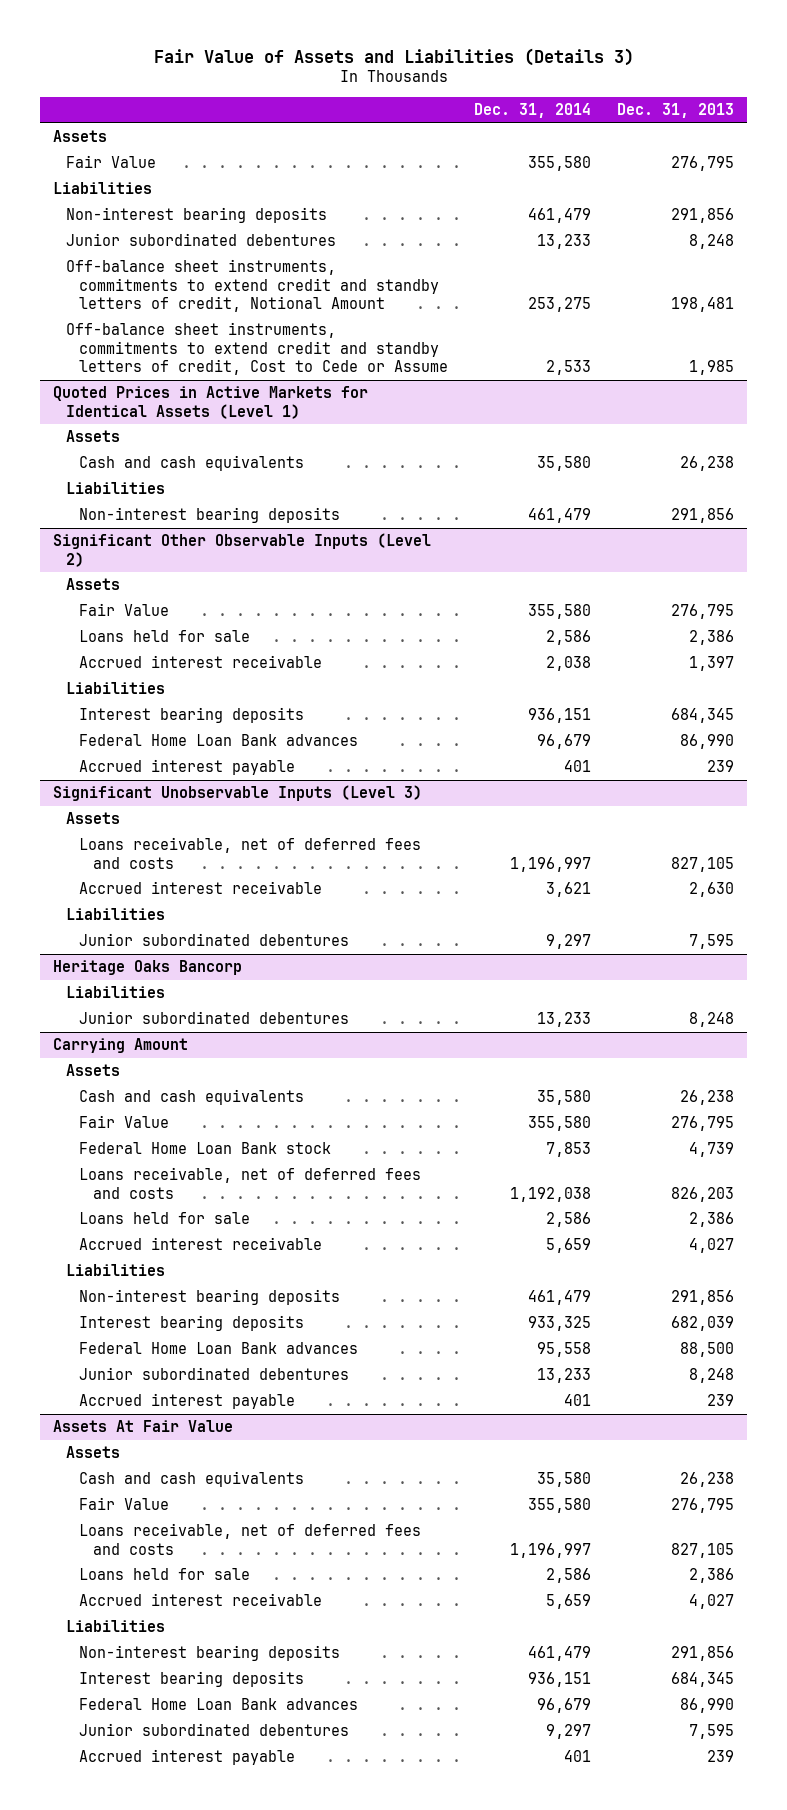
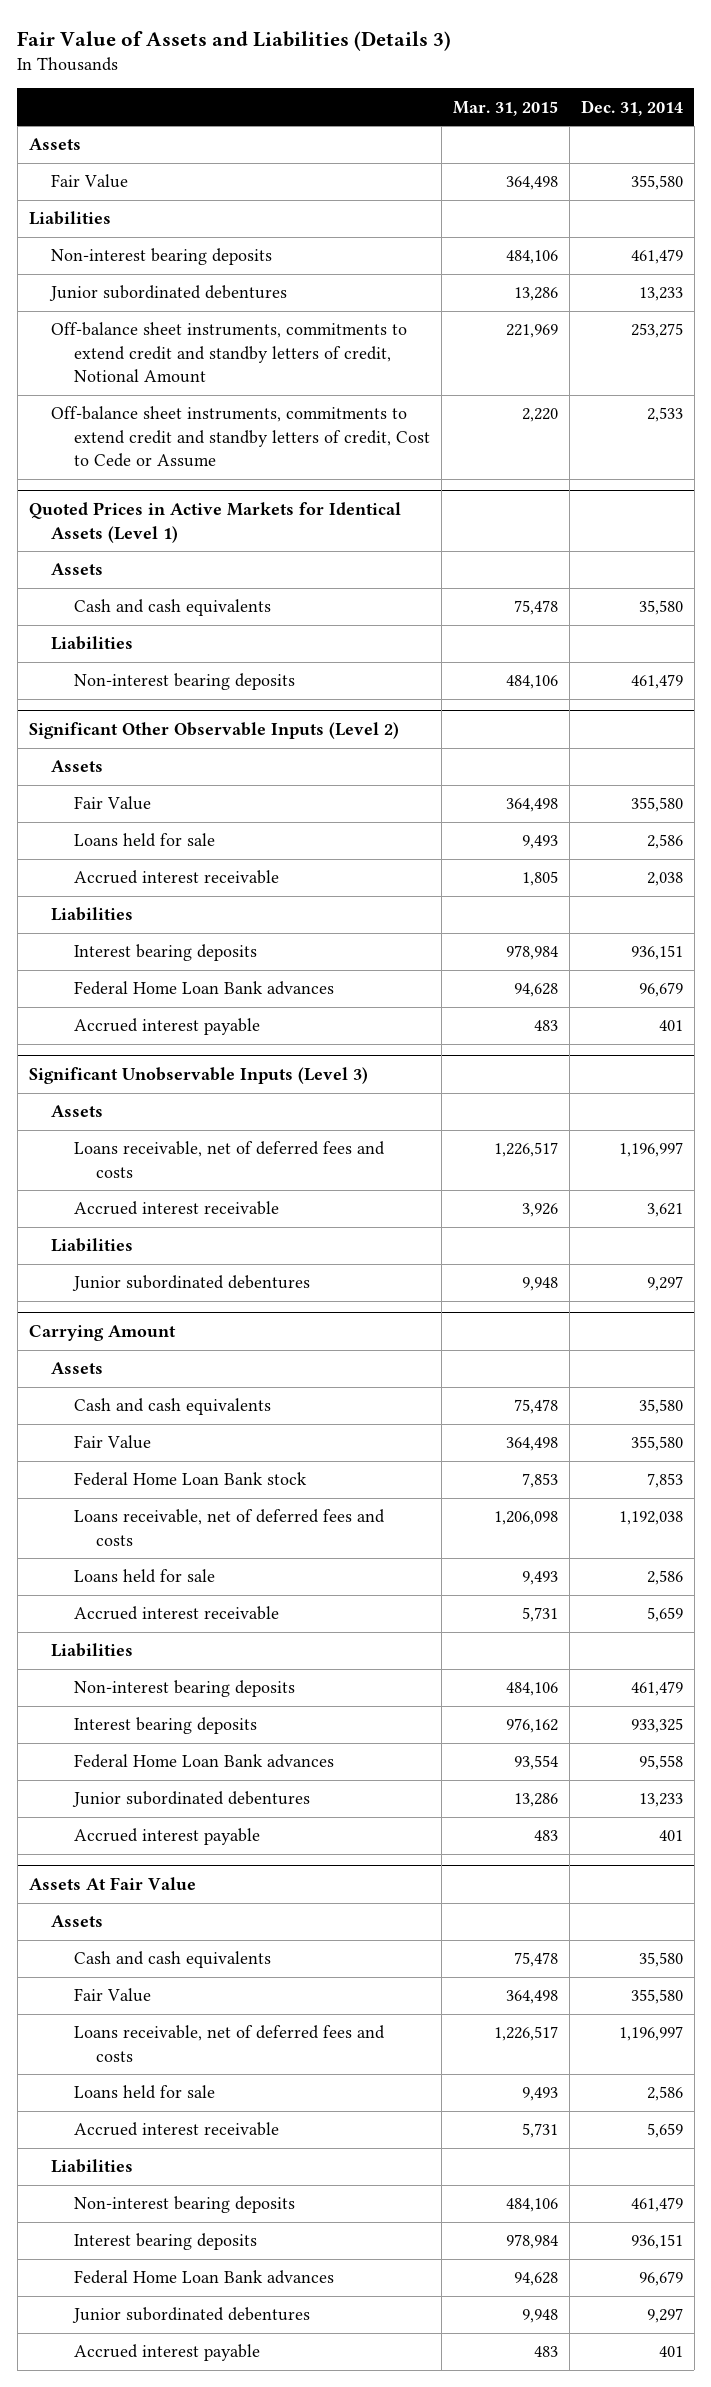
[617,102,735,118] Dec. 31, 2013 -> none
none -> [452,100,558,116] Mar. 31, 2015
[52,960,242,976] Heritage Oaks Bancorp -> none
[66,986,166,999] Liabilities -> none
[79,1011,350,1025] Junior subordinated debentures -> none

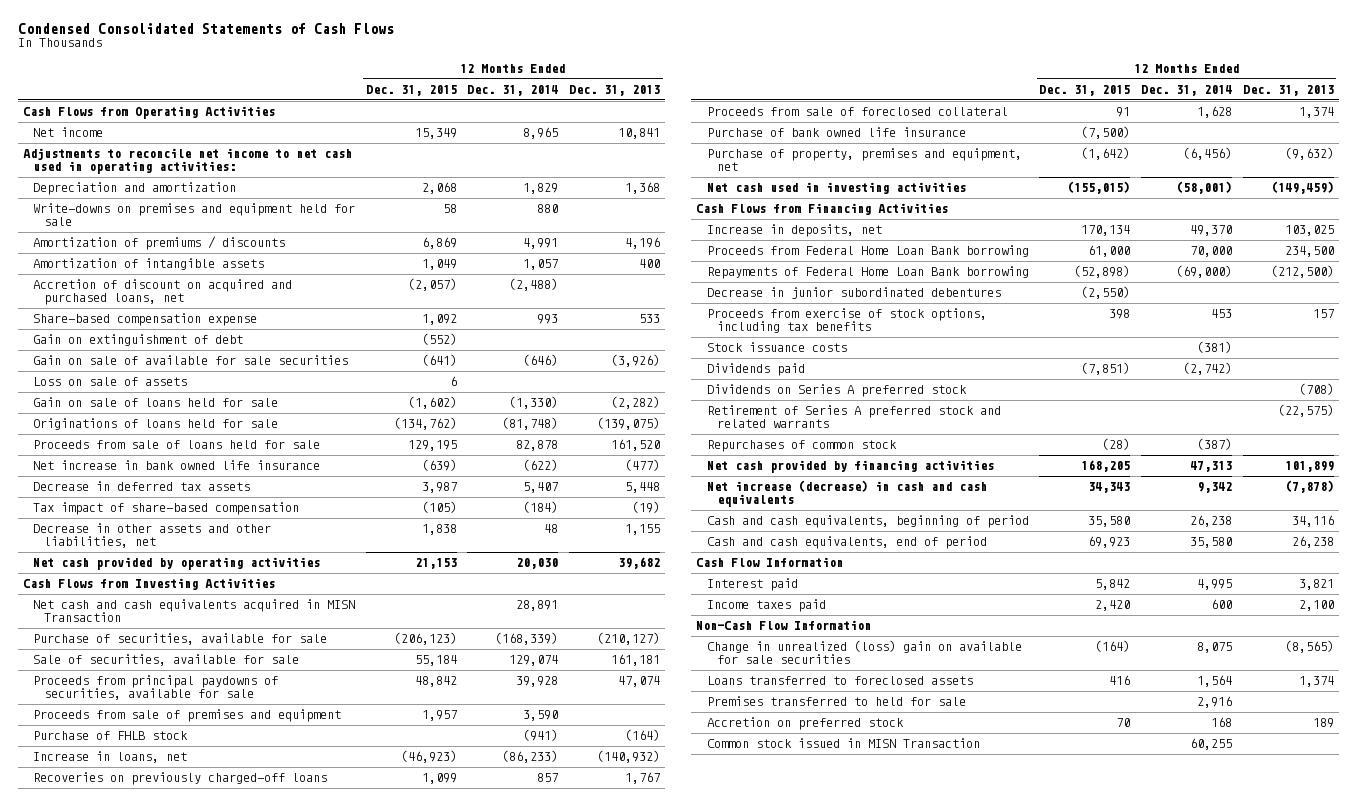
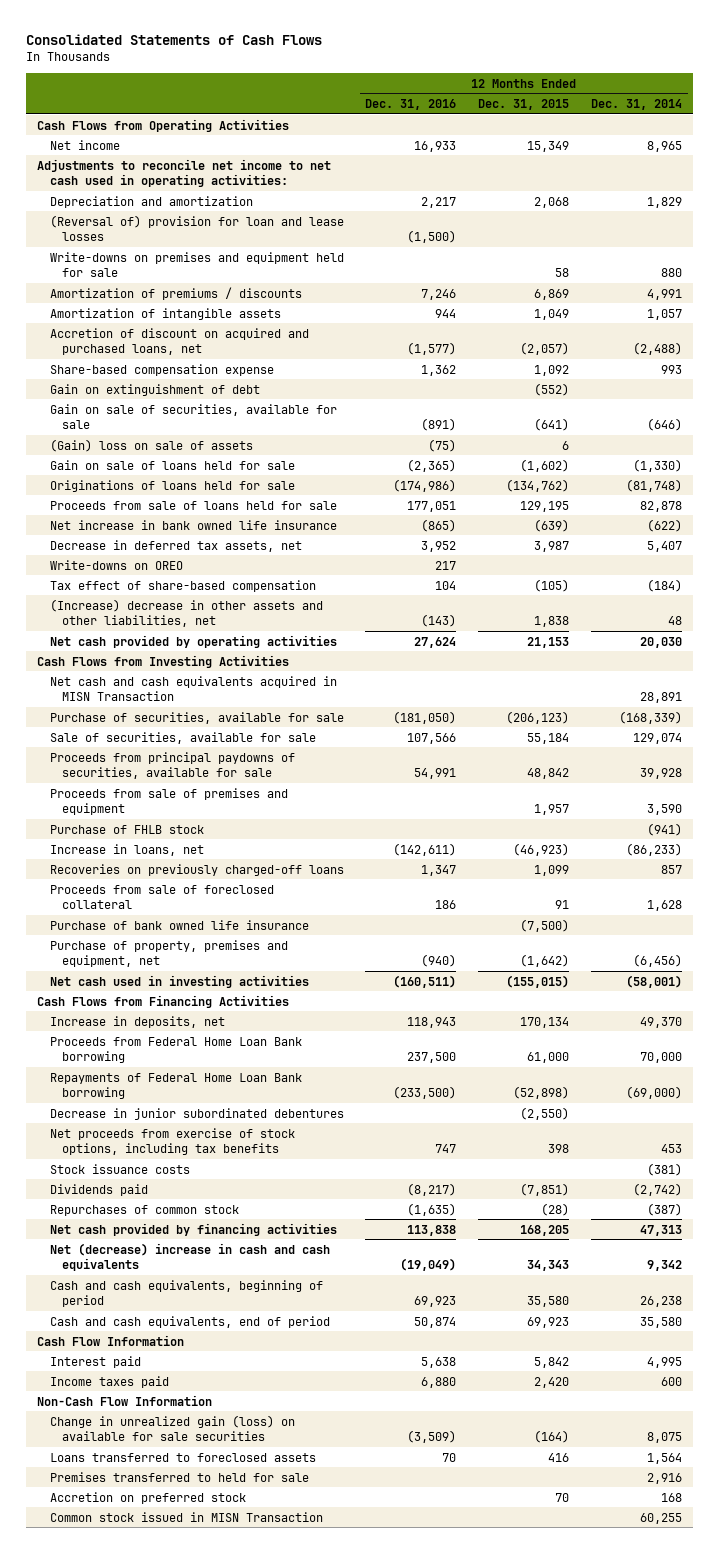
[17,22,394,34] Condensed Consolidated Statements of Cash Flows -> [25,33,322,45] Consolidated Statements of Cash Flows
[569,84,661,96] Dec. 31, 2013 -> none
none -> [365,99,457,111] Dec. 31, 2016
none -> [49,214,344,242] (Reversal of) provision for loan and lease losses
[33,355,349,366] Gain on sale of available for sale securities -> [49,403,337,430] Gain on sale of securities, available for sale
[33,377,188,387] Loss on sale of assets -> [49,438,253,452] (Gain) loss on sale of assets
[33,481,251,492] Decrease in deferred tax assets -> [49,539,302,552] Decrease in deferred tax assets, net
none -> [49,559,183,570] Write-downs on OREO
[33,502,300,516] Tax impact of share-based compensation -> [49,579,316,592] Tax effect of share-based compensation
[33,523,272,549] Decrease in other assets and other liabilities, net -> [49,598,323,628] (Increase) decrease in other assets and other liabilities, net
[706,308,987,334] Proceeds from exercise of stock options, including tax benefits -> [49,1127,295,1156] Net proceeds from exercise of stock options, including tax benefits
[706,384,967,398] Dividends on Series A preferred stock -> none
[706,405,1001,429] Retirement of Series A preferred stock and related warrants -> none
[706,480,987,508] Net increase (decrease) in cash and cash equivalents -> [49,1242,330,1272] Net (decrease) increase in cash and cash equivalents
[706,640,1022,665] Change in unrealized (loss) gain on available for sale securities -> [49,1414,295,1442] Change in unrealized gain (loss) on available for sale securities

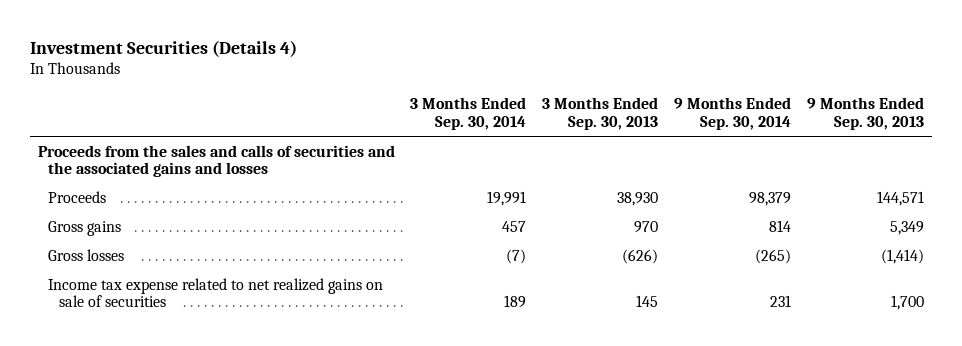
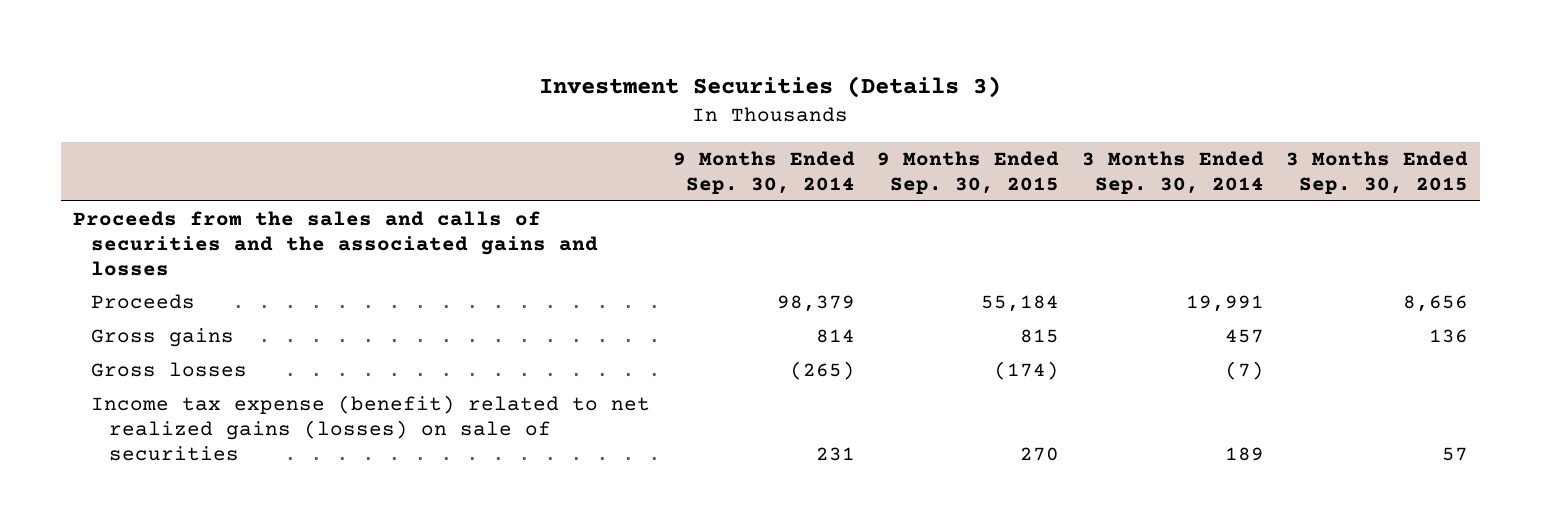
[29,39,297,57] Investment Securities (Details 4) -> [539,76,1002,99] Investment Securities (Details 3)
[542,97,659,131] 3 Months Ended Sep. 30, 2013 -> none
[806,97,924,131] 9 Months Ended Sep. 30, 2013 -> none
none -> [877,151,1060,194] 9 Months Ended Sep. 30, 2015
none -> [1286,151,1469,194] 3 Months Ended Sep. 30, 2015
[48,277,384,308] Income tax expense related to net realized gains on sale of securities -> [90,394,650,461] Income tax expense (benefit) related to net realized gains (losses) on sale of securities

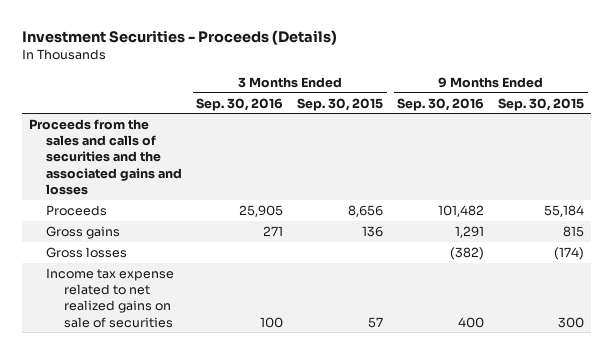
[539,76,1002,99] Investment Securities (Details 3) -> [22,29,338,45] Investment Securities - Proceeds (Details)
[672,151,855,194] 9 Months Ended Sep. 30, 2014 -> none
[1081,151,1264,194] 3 Months Ended Sep. 30, 2014 -> none
none -> [196,97,284,111] Sep. 30, 2016
none -> [397,97,485,111] Sep. 30, 2016
[90,394,650,461] Income tax expense (benefit) related to net realized gains (losses) on sale of securities -> [46,268,175,328] Income tax expense related to net realized gains on sale of securities
[1020,446,1060,461] 270 -> [558,316,585,328] 300

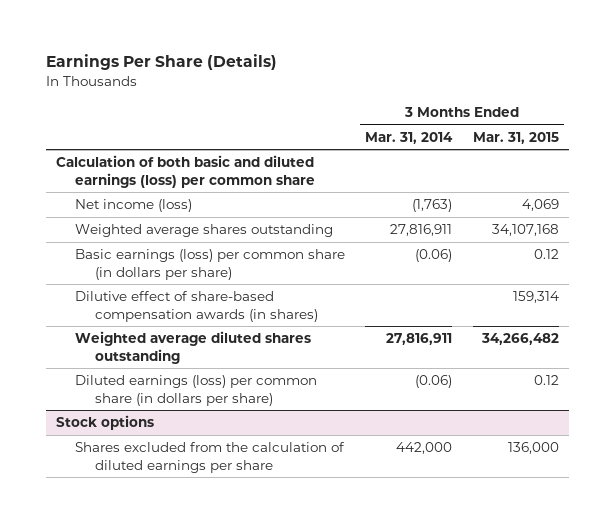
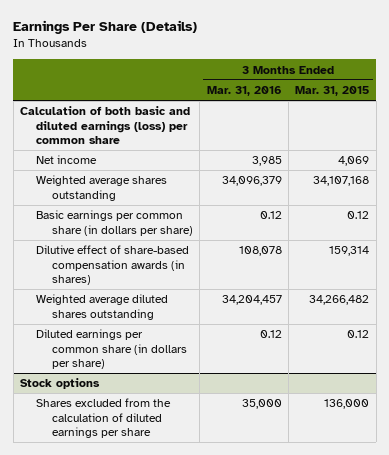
[365,131,454,144] Mar. 31, 2014 -> none
none -> [206,86,282,97] Mar. 31, 2016
[75,199,193,213] Net income (loss) -> [35,155,97,165] Net income
[75,249,346,280] Basic earnings (loss) per common share (in dollars per share) -> [35,210,194,236] Basic earnings per common share (in dollars per share)
[75,375,318,406] Diluted earnings (loss) per common share (in dollars per share) -> [35,329,188,369] Diluted earnings per common share (in dollars per share)

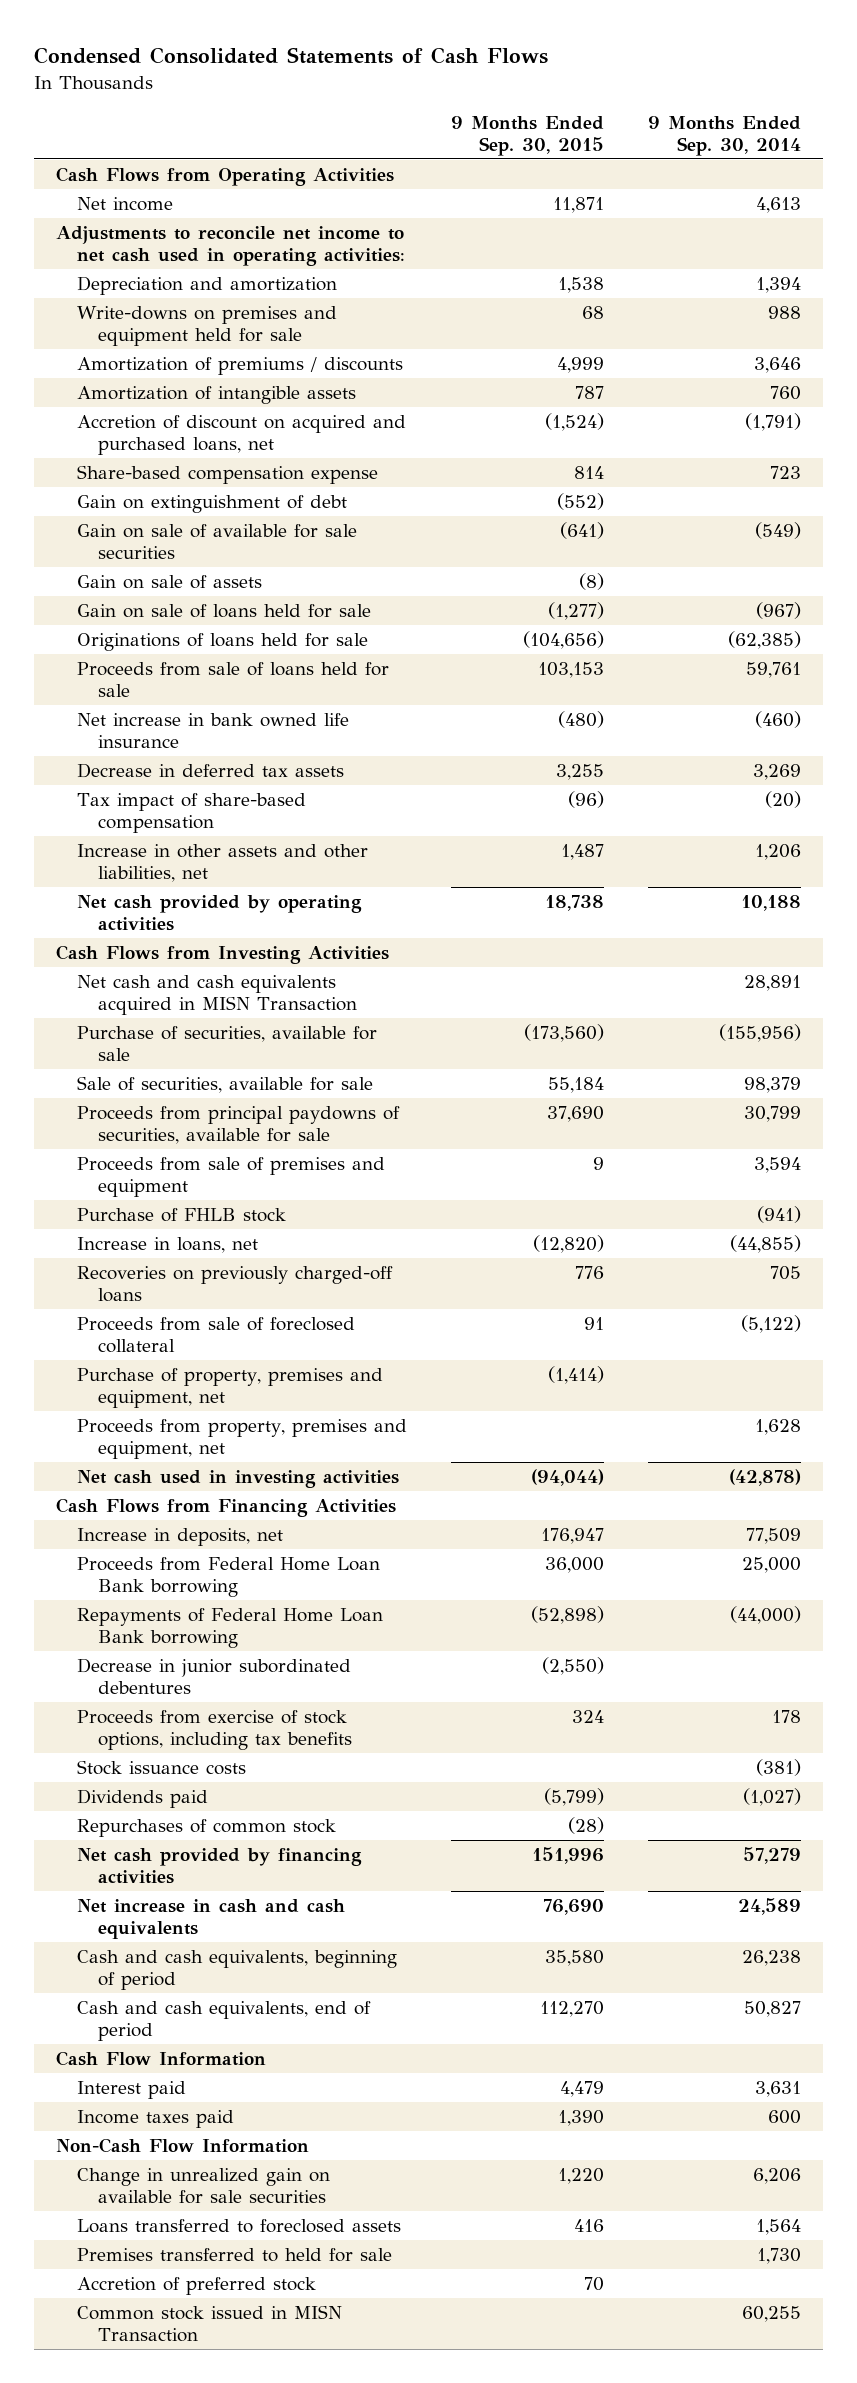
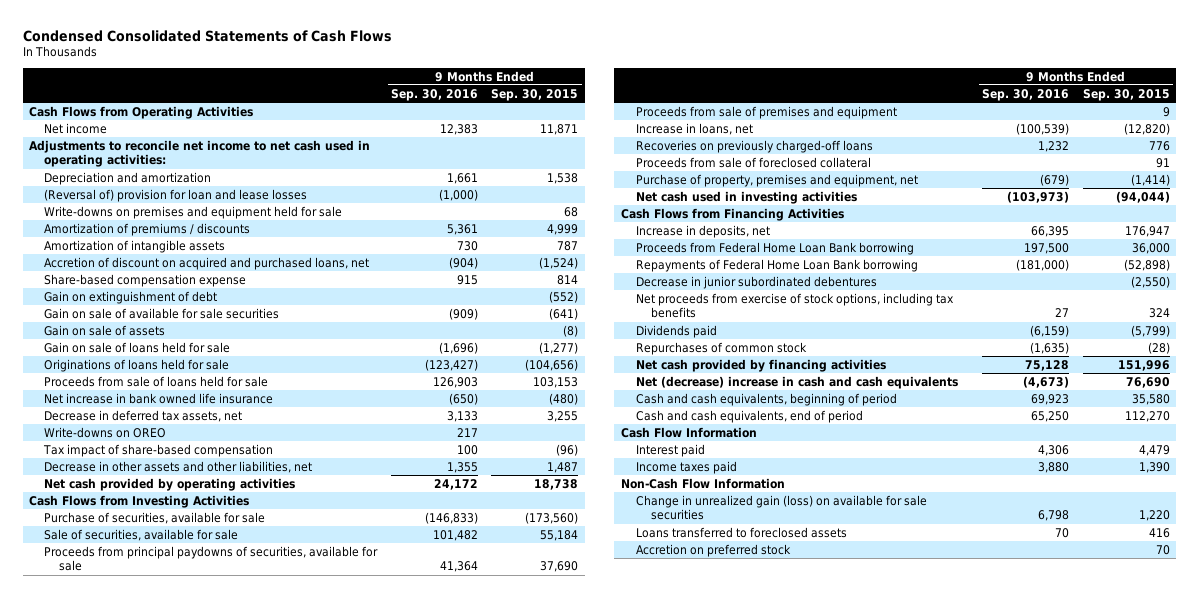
[647,115,801,156] 9 Months Ended Sep. 30, 2014 -> none
none -> [390,88,478,101] Sep. 30, 2016
none -> [44,188,308,202] (Reversal of) provision for loan and lease losses
[77,763,345,779] Decrease in deferred tax assets -> [44,409,243,422] Decrease in deferred tax assets, net
none -> [44,426,167,438] Write-downs on OREO
[77,844,369,883] Increase in other assets and other liabilities, net -> [44,460,313,473] Decrease in other assets and other liabilities, net
[77,975,358,1016] Net cash and cash equivalents acquired in MISN Transaction -> none
[77,1208,287,1223] Purchase of FHLB stock -> none
[77,1419,408,1460] Proceeds from property, premises and equipment, net -> none
[77,1760,247,1776] Stock issuance costs -> none
[77,1710,353,1751] Proceeds from exercise of stock options, including tax benefits -> [635,292,954,319] Net proceeds from exercise of stock options, including tax benefits
[77,1899,346,1940] Net increase in cash and cash equivalents -> [635,375,958,389] Net (decrease) increase in cash and cash equivalents
[77,2168,331,2205] Change in unrealized gain on available for sale securities -> [635,494,927,521] Change in unrealized gain (loss) on available for sale securities
[77,2248,393,2263] Premises transferred to held for sale -> none
[77,2305,343,2343] Common stock issued in MISN Transaction -> none
[77,2277,317,2296] Accretion of preferred stock -> [635,543,791,557] Accretion on preferred stock

